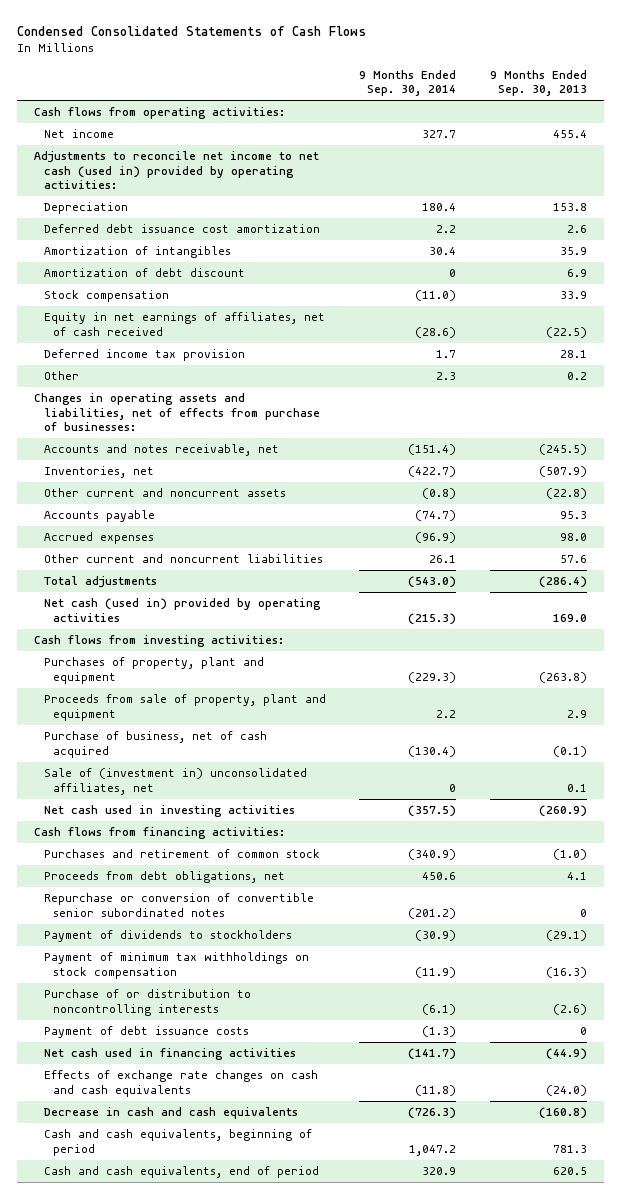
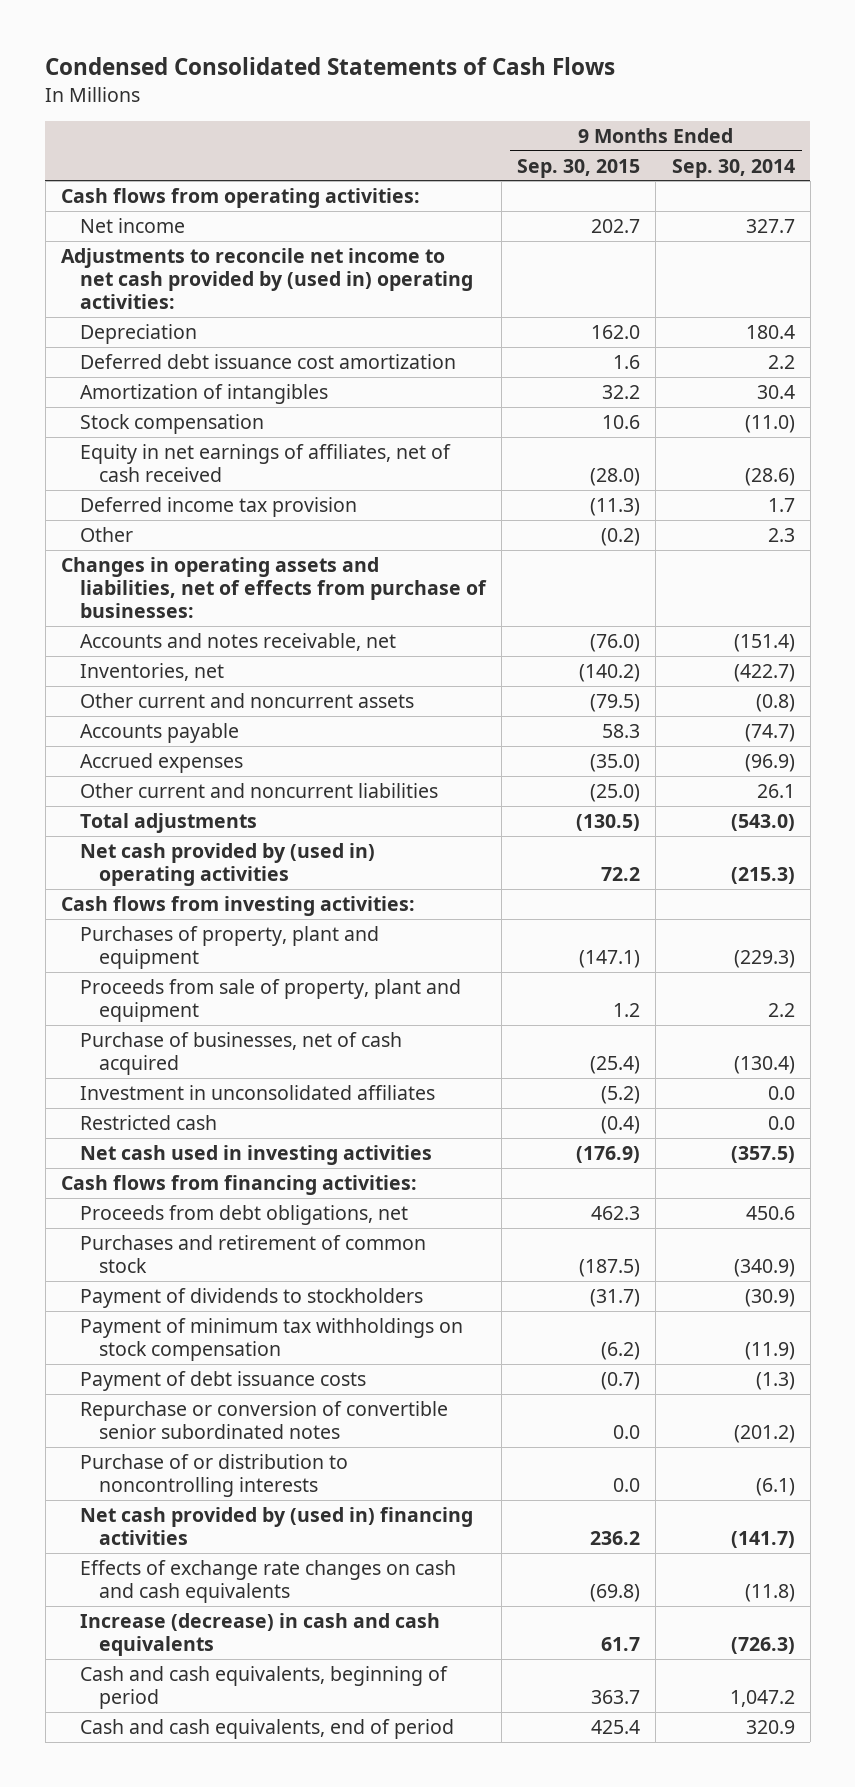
[489,69,587,97] 9 Months Ended Sep. 30, 2013 -> none
none -> [517,158,641,178] Sep. 30, 2015
[34,151,320,190] Adjustments to reconcile net income to net cash (used in) provided by operating activities: -> [60,247,474,310] Adjustments to reconcile net income to net cash provided by (used in) operating activities:
[43,268,245,278] Amortization of debt discount -> none
[43,598,321,622] Net cash (used in) provided by operating activities -> [80,842,376,886] Net cash provided by (used in) operating activities
[43,731,267,758] Purchase of business, net of cash acquired -> [80,1031,403,1075] Purchase of businesses, net of cash acquired
[43,768,307,795] Sale of (investment in) unconsolidated affiliates, net -> [80,1084,436,1100] Investment in unconsolidated affiliates
[449,783,457,792] 0 -> [767,1085,795,1100] 0.0
none -> [80,1114,218,1130] Restricted cash
[43,849,320,859] Purchases and retirement of common stock -> [80,1234,427,1273] Purchases and retirement of common stock
[43,893,314,917] Repurchase or conversion of convertible senior subordinated notes -> [80,1400,449,1439] Repurchase or conversion of convertible senior subordinated notes
[43,989,251,1016] Purchase of or distribution to noncontrolling interests -> [80,1453,349,1497] Purchase of or distribution to noncontrolling interests
[43,1048,296,1061] Net cash used in financing activities -> [80,1506,474,1545] Net cash provided by (used in) financing activities
[43,1107,298,1120] Decrease in cash and cash equivalents -> [80,1612,441,1656] Increase (decrease) in cash and cash equivalents

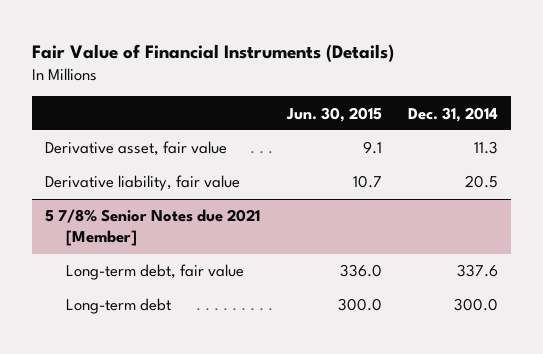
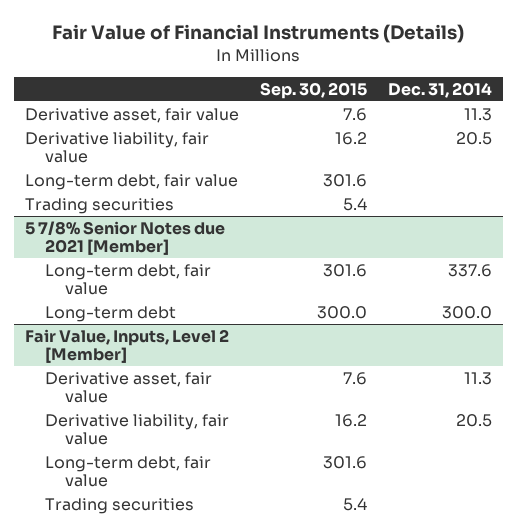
[285,106,382,122] Jun. 30, 2015 -> none
none -> [259,81,367,99] Sep. 30, 2015
none -> [24,173,238,190] Long-term debt, fair value
none -> [24,197,174,214] Trading securities
none -> [24,328,229,364] Fair Value, Inputs, Level 2 [Member]
none -> [44,371,212,404] Derivative asset, fair value
none -> [44,413,229,446] Derivative liability, fair value
none -> [44,455,211,488] Long-term debt, fair value
none -> [44,497,194,514] Trading securities

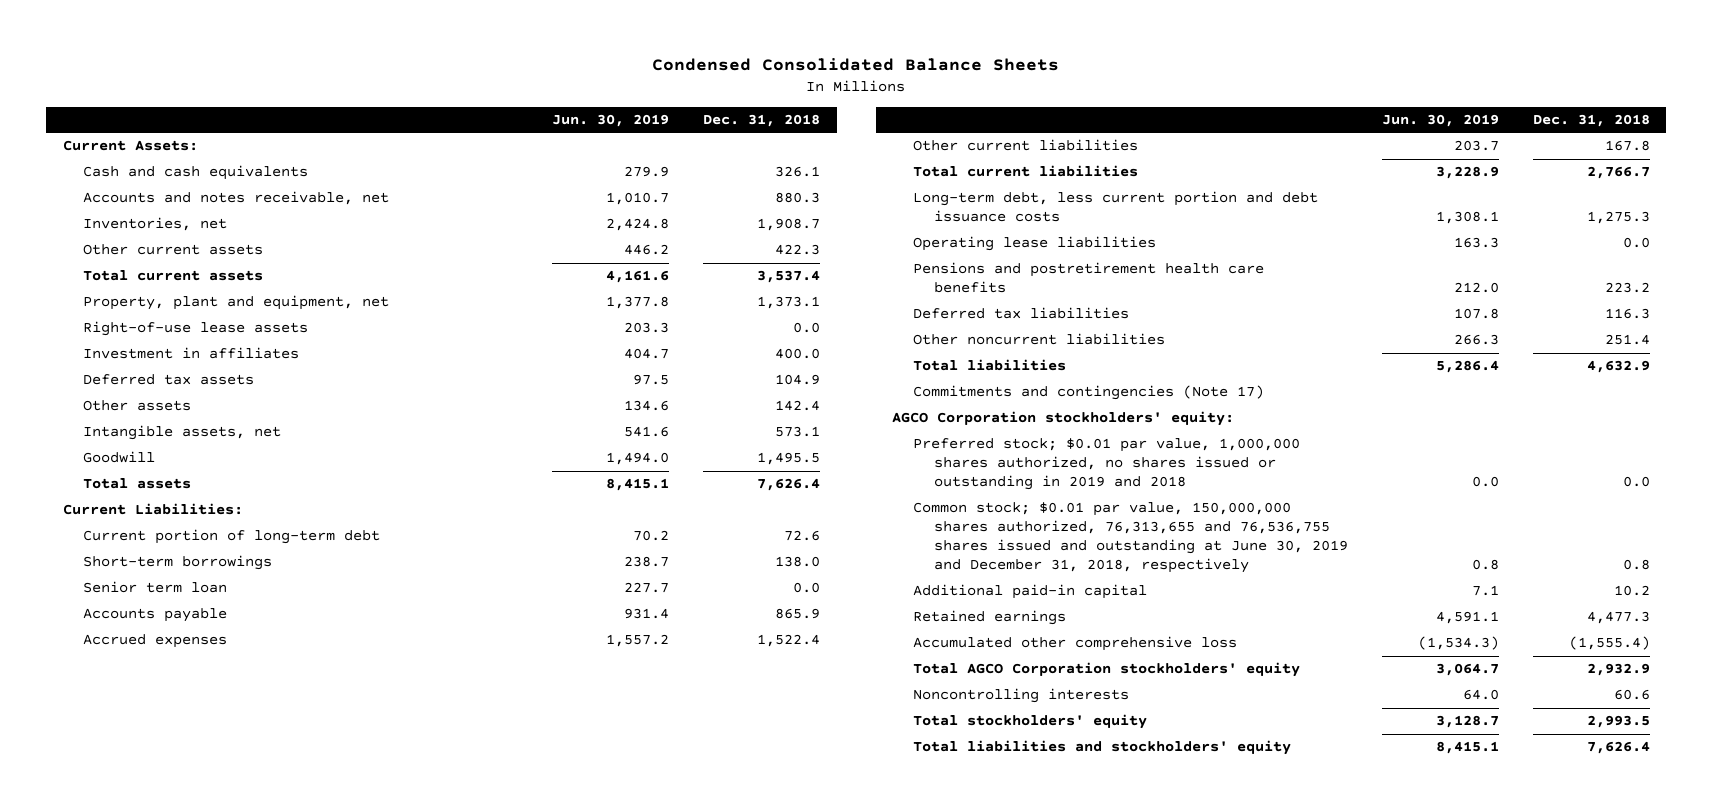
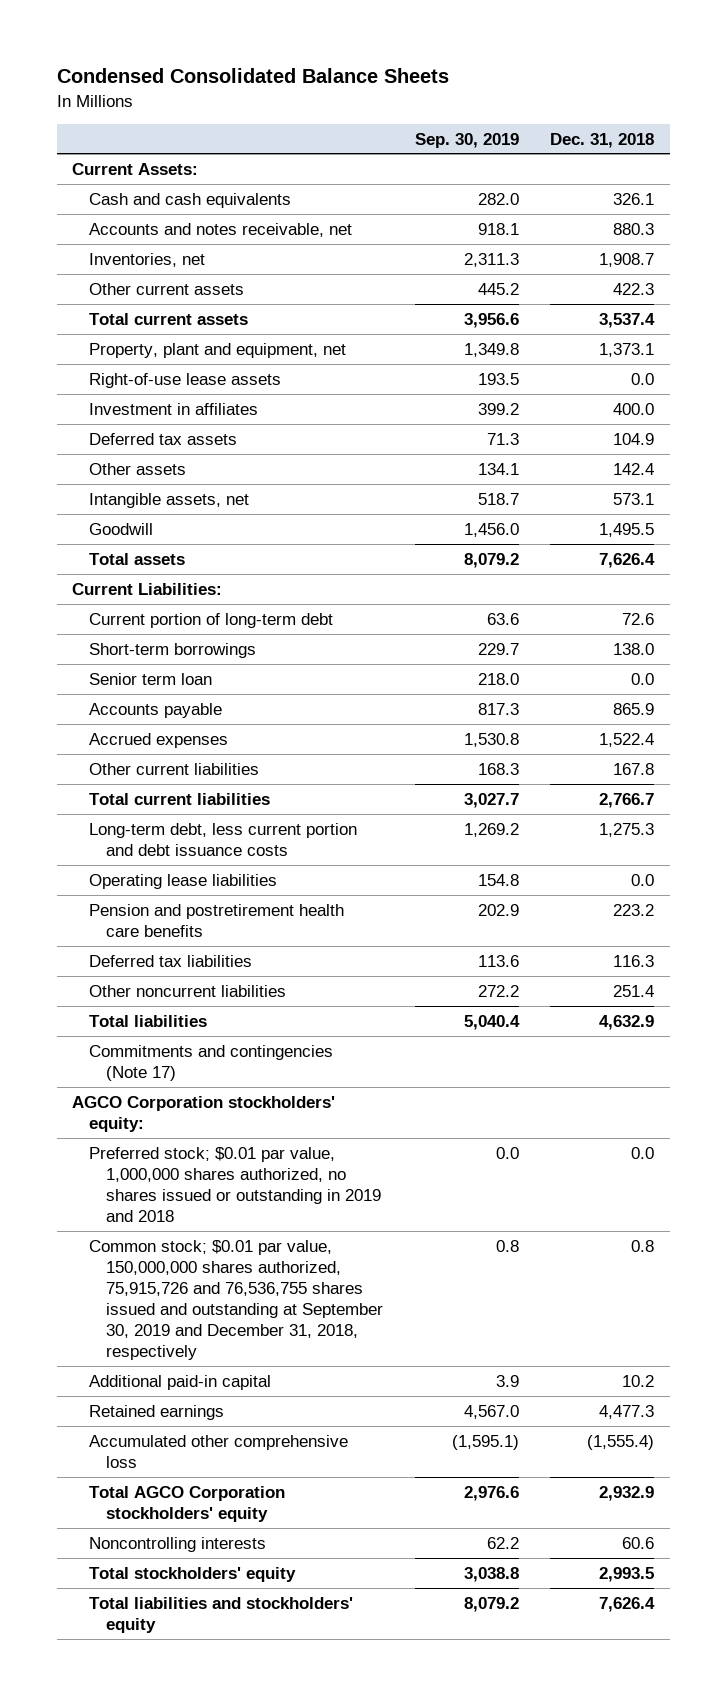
[551,114,669,128] Jun. 30, 2019 -> none
none -> [414,132,519,148] Sep. 30, 2019
[913,262,1265,294] Pensions and postretirement health care benefits -> [89,903,345,937] Pension and postretirement health care benefits
[913,502,1349,574] Common stock; $0.01 par value, 150,000,000 shares authorized, 76,313,655 and 76,536,755 shares issued and outstanding at June 30, 2019 and December 31, 2018, respectively -> [89,1239,384,1361] Common stock; $0.01 par value, 150,000,000 shares authorized, 75,915,726 and 76,536,755 shares issued and outstanding at September 30, 2019 and December 31, 2018, respectively

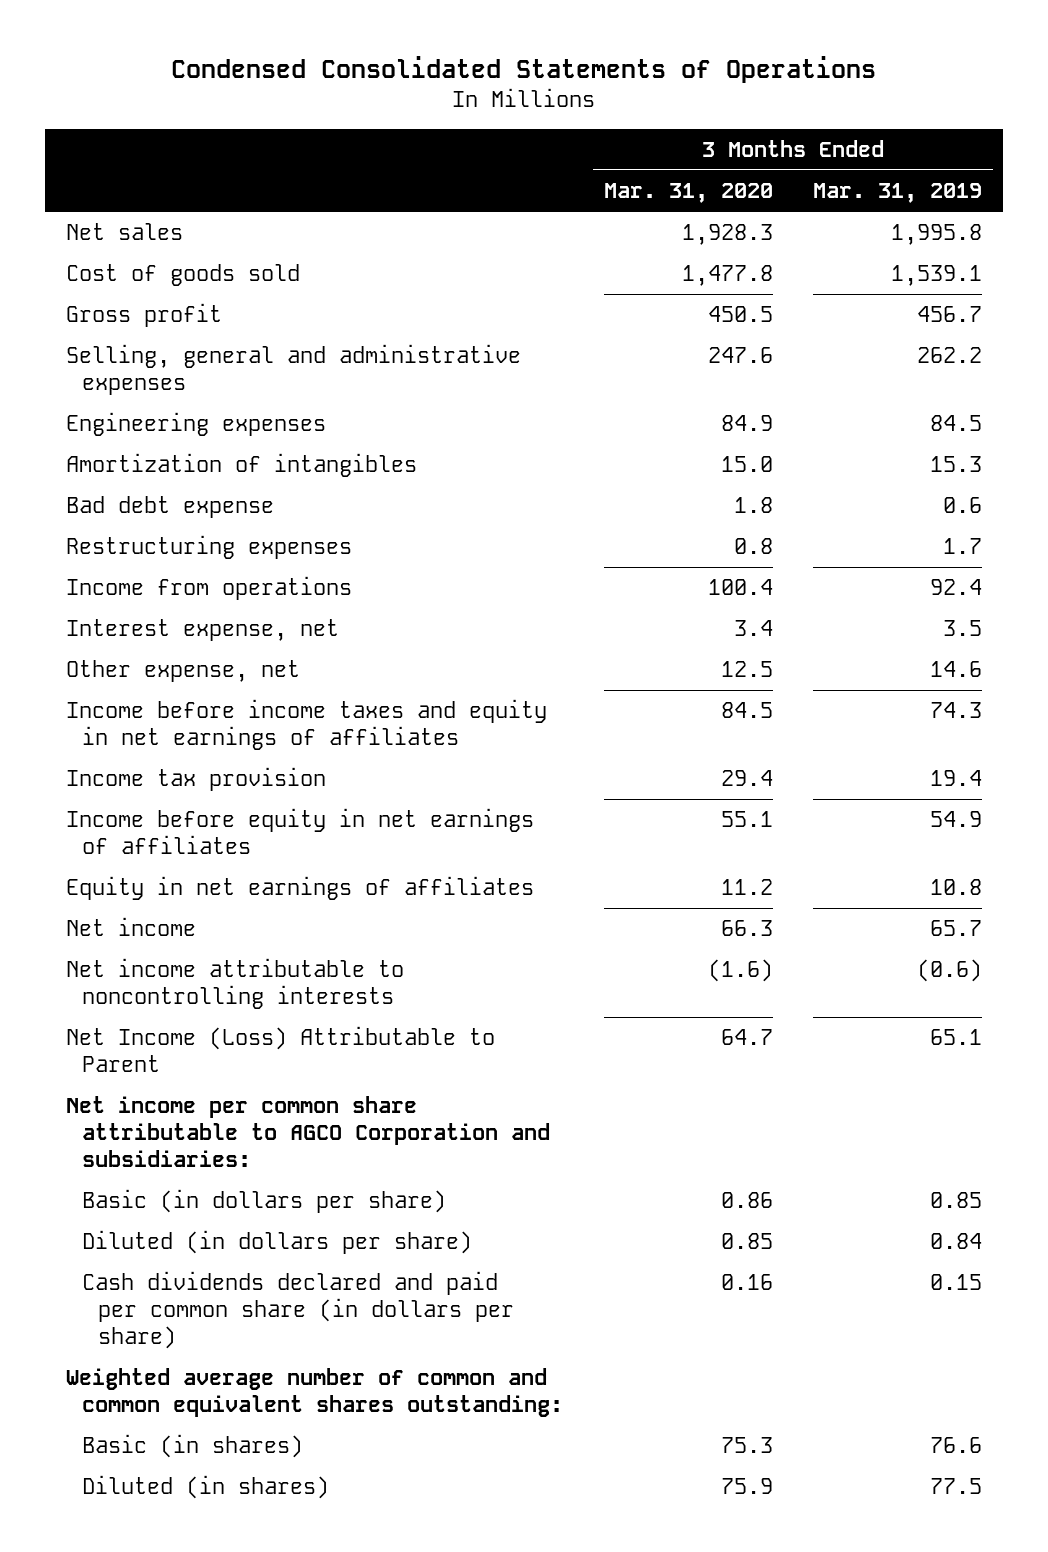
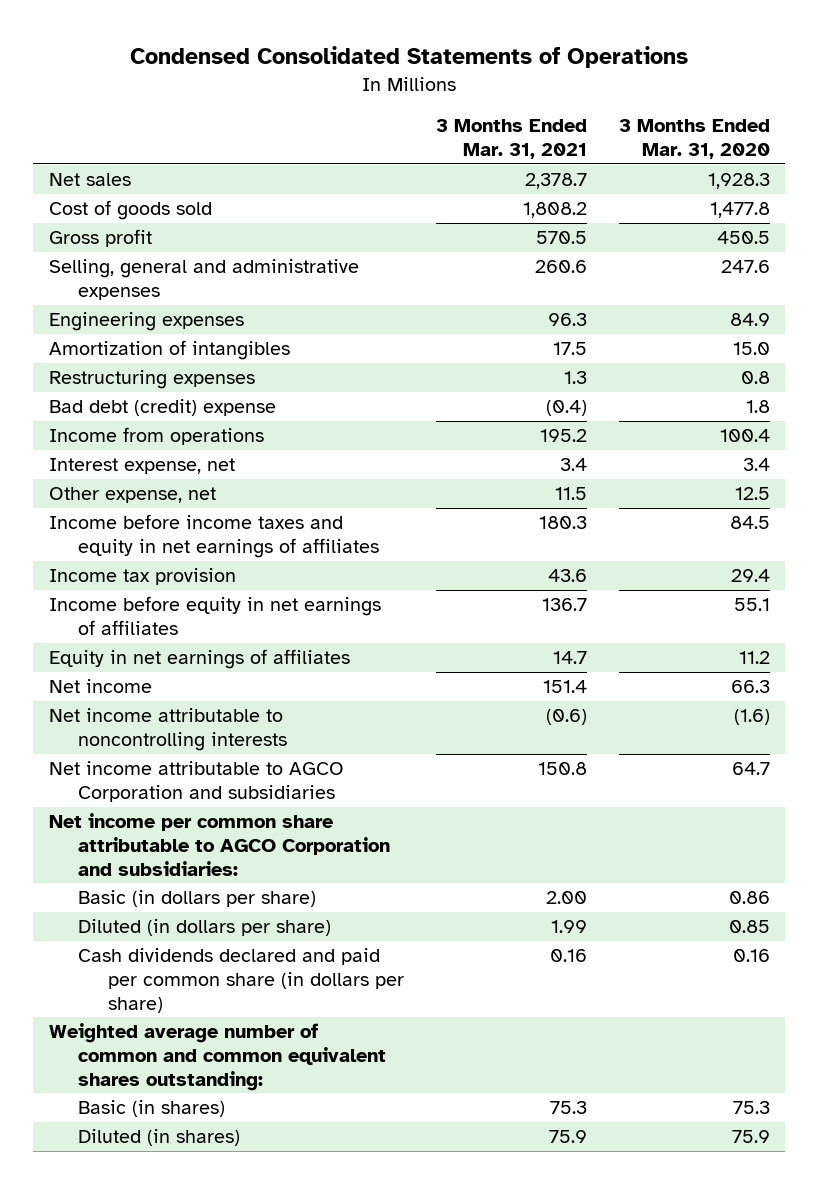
[813,183,983,204] Mar. 31, 2019 -> none
none -> [435,119,587,160] 3 Months Ended Mar. 31, 2021
[65,496,274,519] Bad debt expense -> none
none -> [49,399,277,417] Bad debt (credit) expense
[65,1026,495,1073] Net Income (Loss) Attributable to Parent -> [49,761,345,803] Net income attributable to AGCO Corporation and subsidiaries

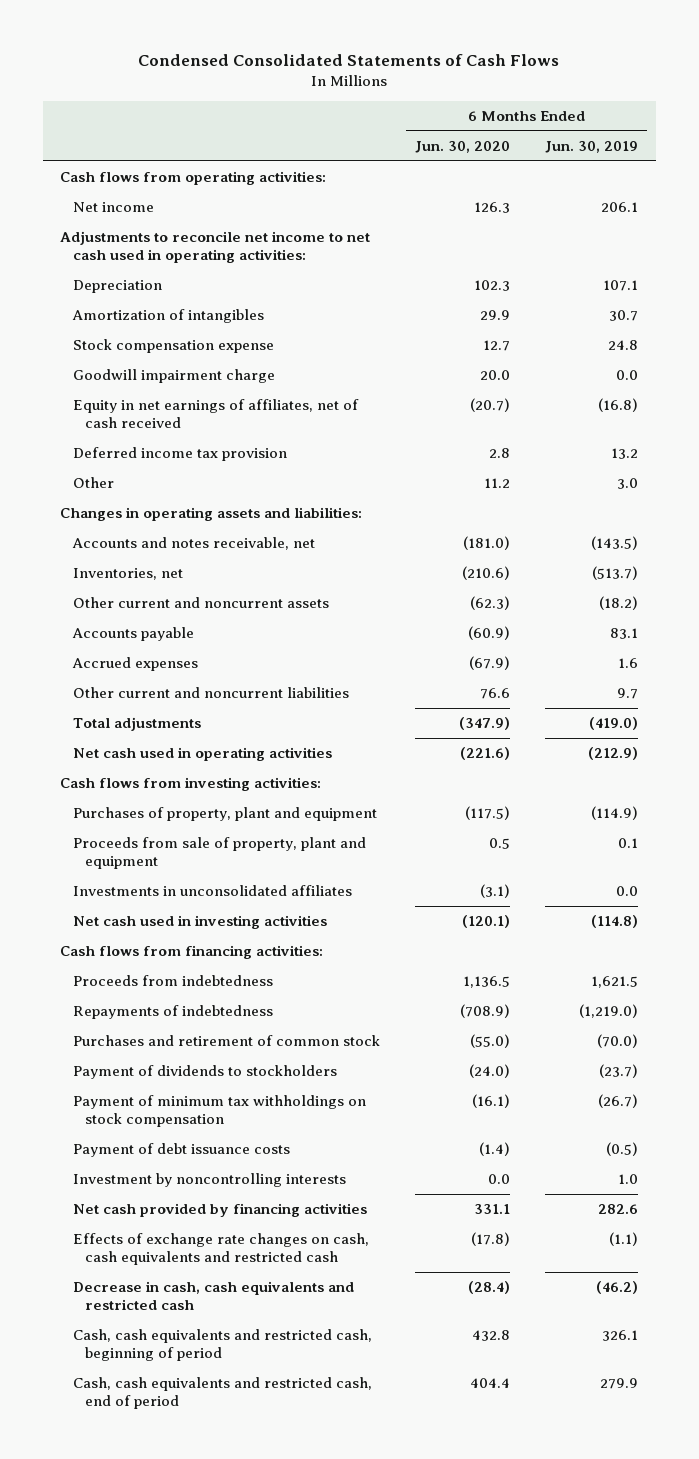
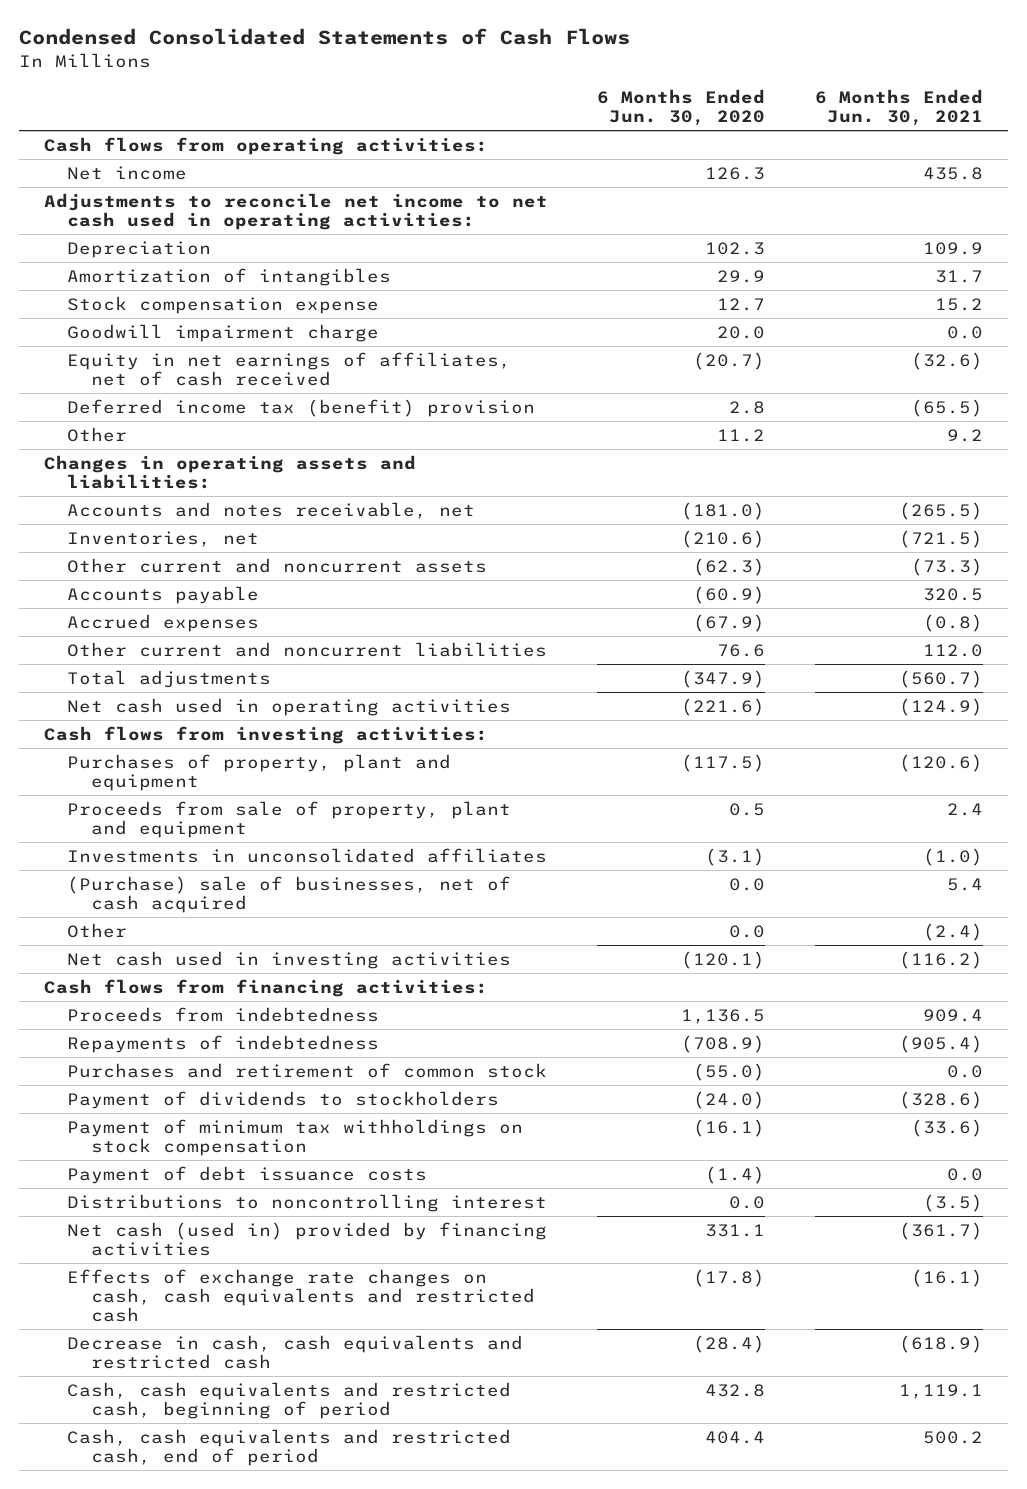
[545,140,639,153] Jun. 30, 2019 -> none
none -> [815,89,984,127] 6 Months Ended Jun. 30, 2021
[72,447,287,462] Deferred income tax provision -> [67,398,536,417] Deferred income tax (benefit) provision
none -> [67,875,512,913] (Purchase) sale of businesses, net of cash acquired
none -> [67,922,128,938] Other
[72,1173,346,1188] Investment by noncontrolling interests -> [67,1193,548,1212] Distributions to noncontrolling interest
[72,1203,367,1218] Net cash provided by financing activities -> [67,1221,548,1256] Net cash (used in) provided by financing activities

